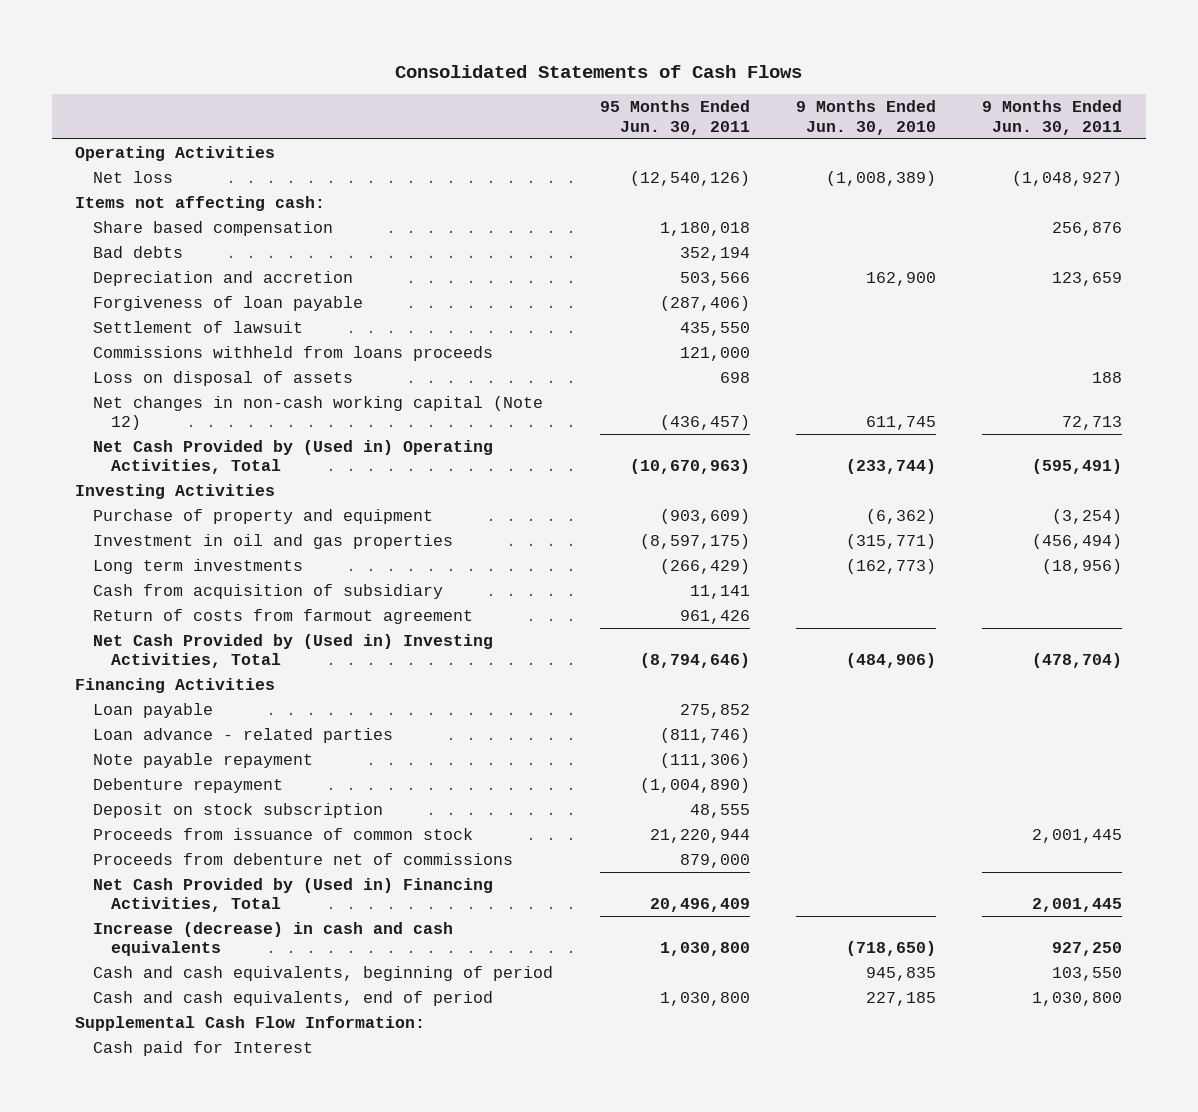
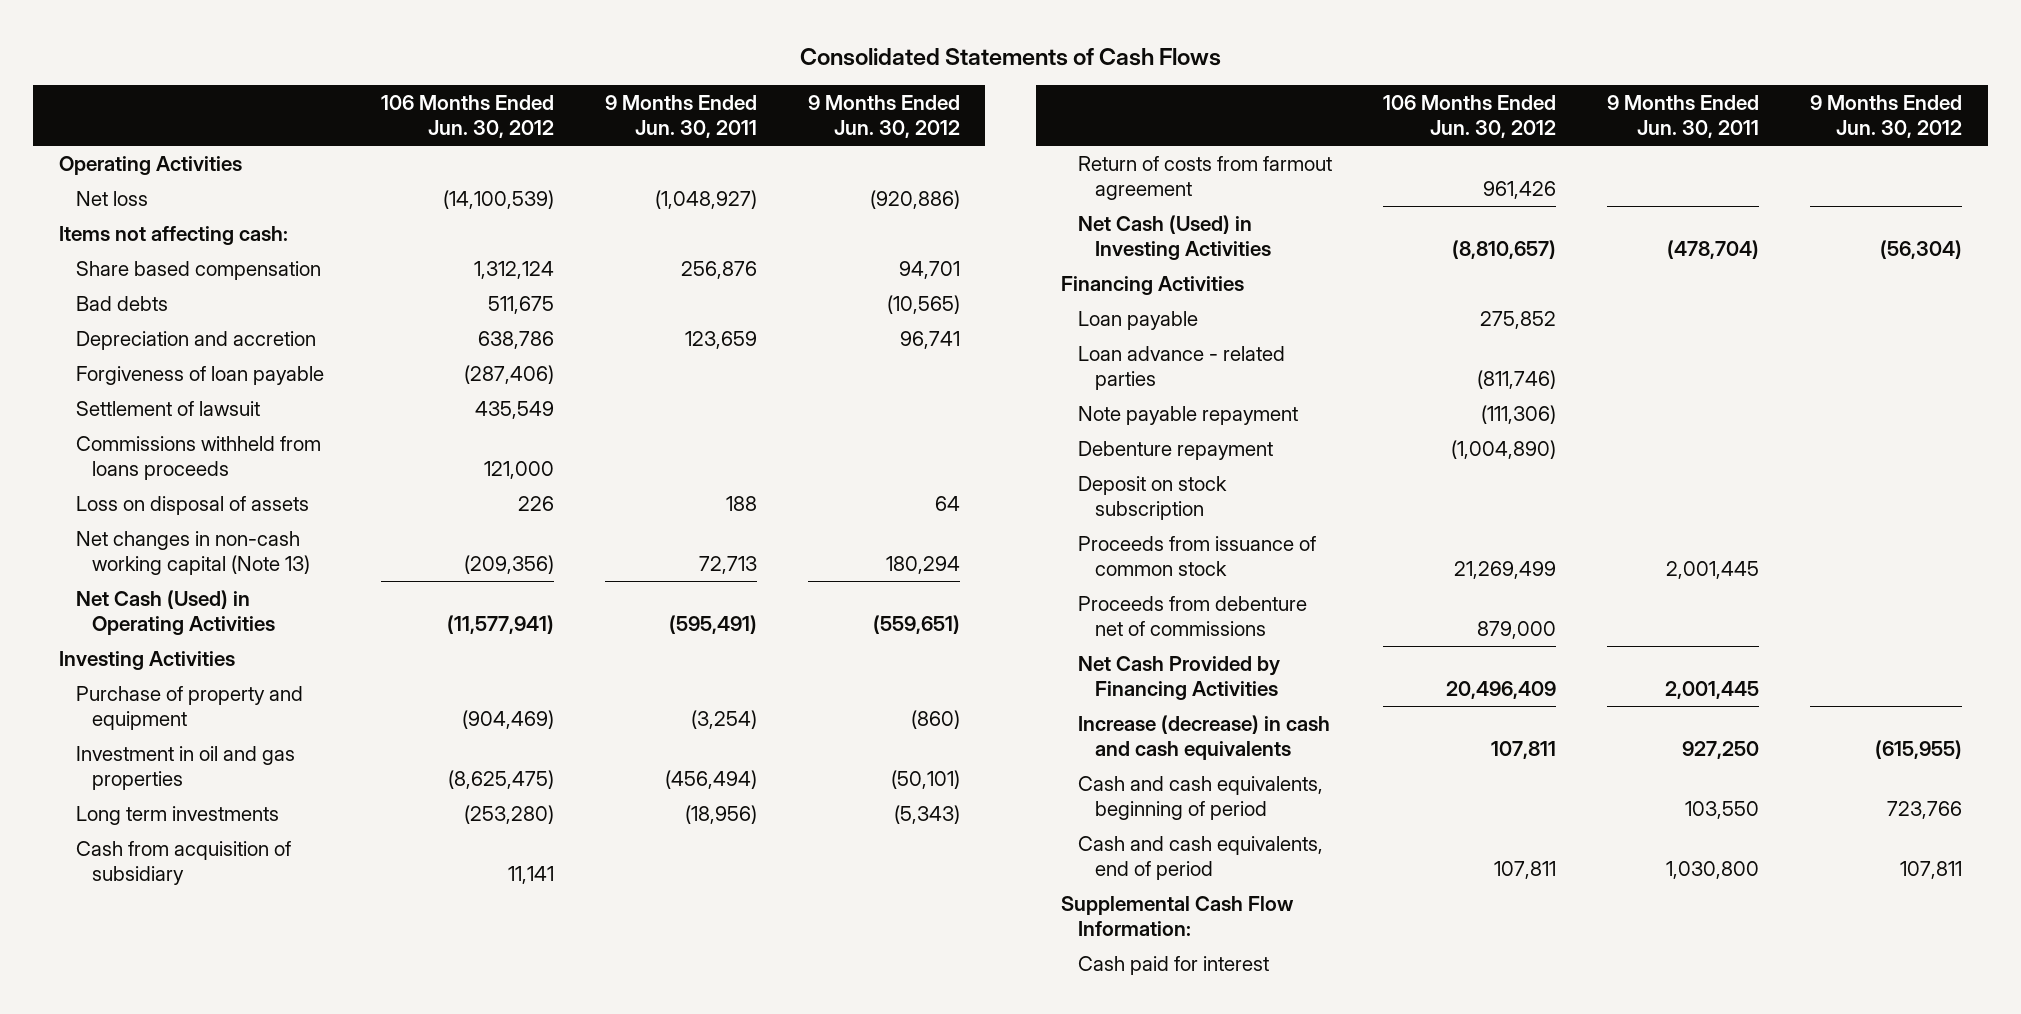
[599,100,750,135] 95 Months Ended Jun. 30, 2011 -> none
[795,100,936,135] 9 Months Ended Jun. 30, 2010 -> none
none -> [380,95,554,139] 106 Months Ended Jun. 30, 2012
none -> [807,95,960,139] 9 Months Ended Jun. 30, 2012
[93,395,544,431] Net changes in non-cash working capital (Note 12) -> [75,530,311,575] Net changes in non-cash working capital (Note 13)
[93,439,494,475] Net Cash Provided by (Used in) Operating Activities, Total -> [75,589,276,635] Net Cash (Used) in Operating Activities
[93,633,494,669] Net Cash Provided by (Used in) Investing Activities, Total -> [1078,214,1271,260] Net Cash (Used) in Investing Activities
[93,877,494,913] Net Cash Provided by (Used in) Financing Activities, Total -> [1078,655,1281,700] Net Cash Provided by Financing Activities
[93,1040,314,1056] Cash paid for Interest -> [1078,955,1270,975] Cash paid for interest

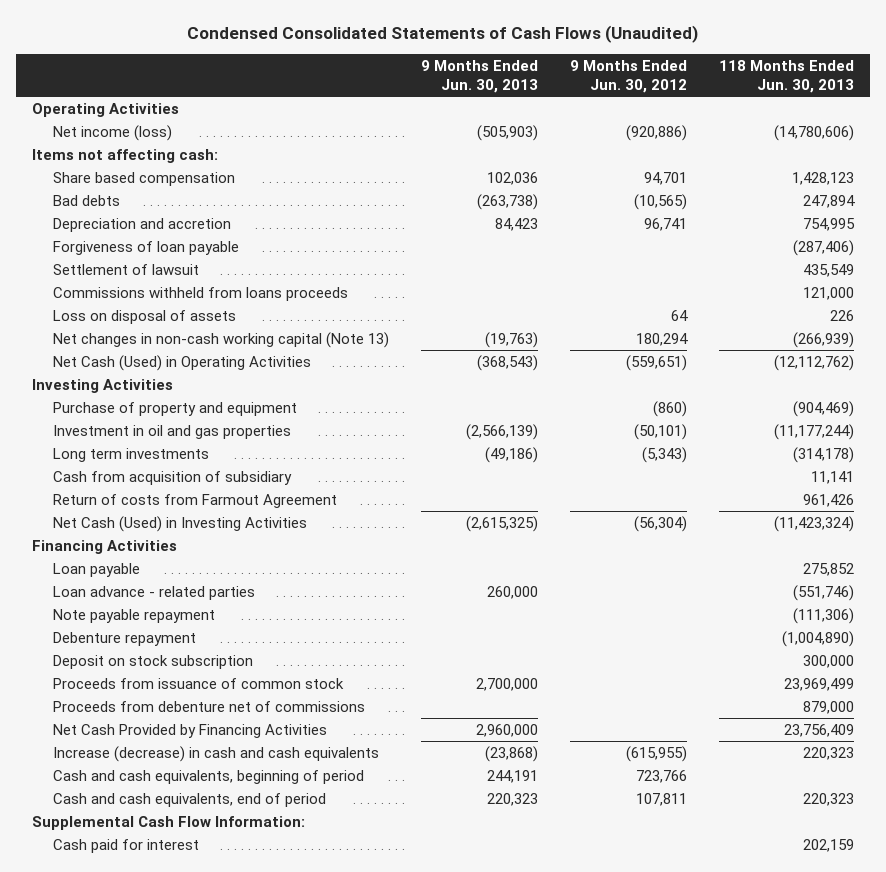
[799,48,1221,67] Consolidated Statements of Cash Flows -> [187,25,699,44] Condensed Consolidated Statements of Cash Flows (Unaudited)
[380,95,554,139] 106 Months Ended Jun. 30, 2012 -> none
[604,95,757,139] 9 Months Ended Jun. 30, 2011 -> none
none -> [421,60,539,93] 9 Months Ended Jun. 30, 2013
none -> [719,60,855,93] 118 Months Ended Jun. 30, 2013
[75,190,148,206] Net loss -> [53,124,173,141] Net income (loss)
[1078,155,1333,200] Return of costs from farmout agreement -> [53,493,338,508] Return of costs from Farmout Agreement

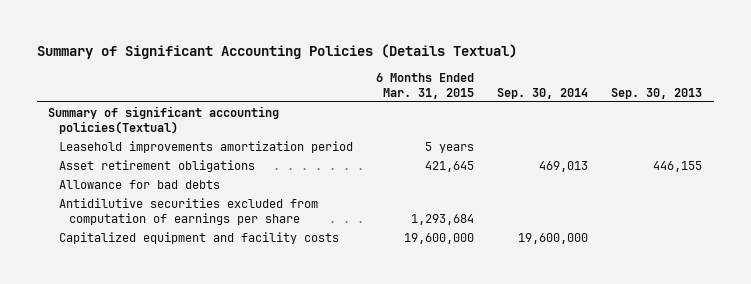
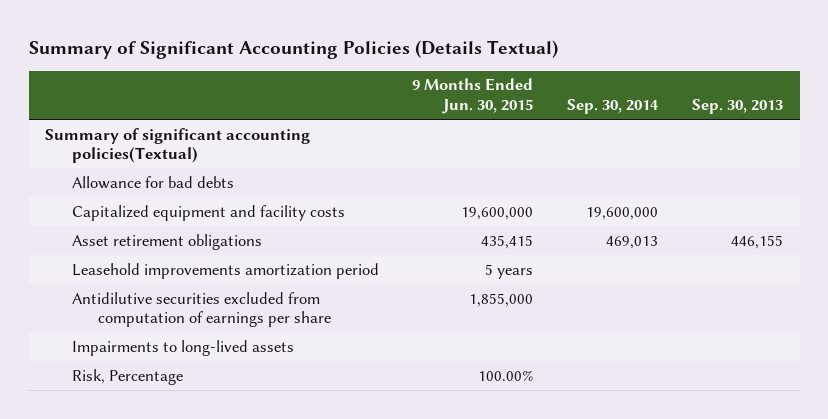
[376,72,475,99] 6 Months Ended Mar. 31, 2015 -> none
none -> [412,78,534,115] 9 Months Ended Jun. 30, 2015
[58,159,255,172] Asset retirement obligations -> [71,233,262,250] Asset retirement obligations
[58,140,353,153] Leasehold improvements amortization period -> [71,262,379,279] Leasehold improvements amortization period
[58,197,318,225] Antidilutive securities excluded from computation of earnings per share -> [71,291,332,328] Antidilutive securities excluded from computation of earnings per share
none -> [71,339,294,356] Impairments to long-lived assets
none -> [71,368,183,385] Risk, Percentage

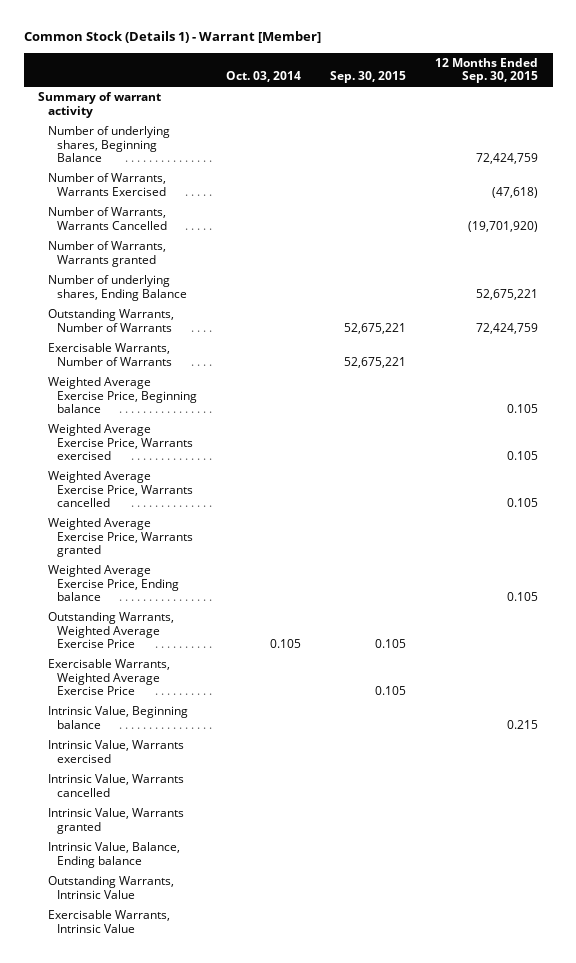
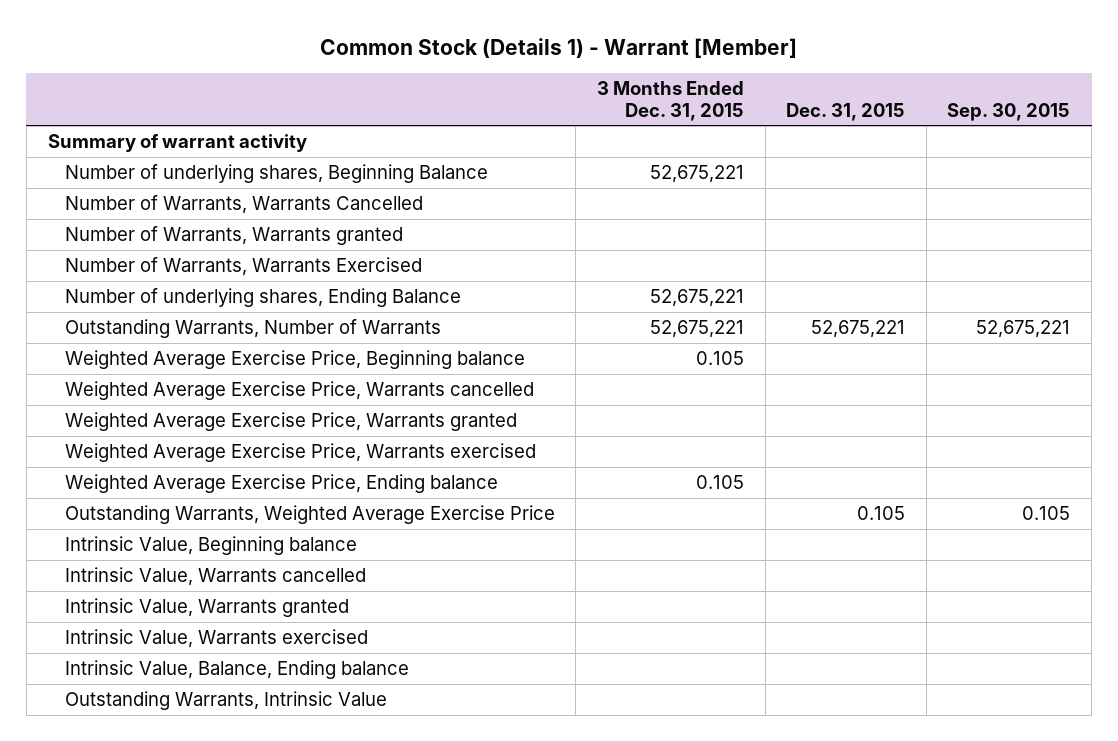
[226,71,302,83] Oct. 03, 2014 -> none
[435,57,539,84] 12 Months Ended Sep. 30, 2015 -> none
none -> [596,81,744,121] 3 Months Ended Dec. 31, 2015
none -> [786,102,906,121] Dec. 31, 2015
[47,173,167,196] Number of Warrants, Warrants Exercised -> [64,256,422,276] Number of Warrants, Warrants Exercised
[47,343,173,366] Exercisable Warrants, Number of Warrants -> none
[47,424,194,460] Weighted Average Exercise Price, Warrants exercised -> [64,442,536,462] Weighted Average Exercise Price, Warrants exercised
[47,659,170,695] Exercisable Warrants, Weighted Average Exercise Price -> none
[47,740,184,763] Intrinsic Value, Warrants exercised -> [64,628,368,648] Intrinsic Value, Warrants exercised
[47,910,170,933] Exercisable Warrants, Intrinsic Value -> none

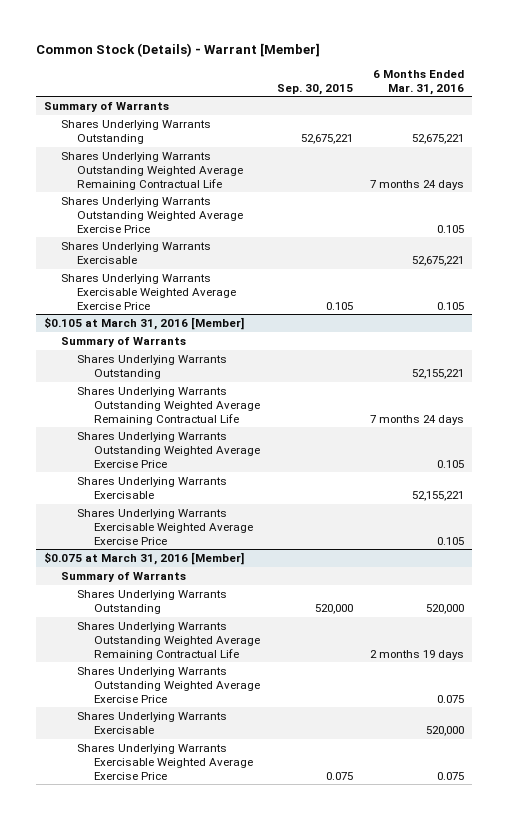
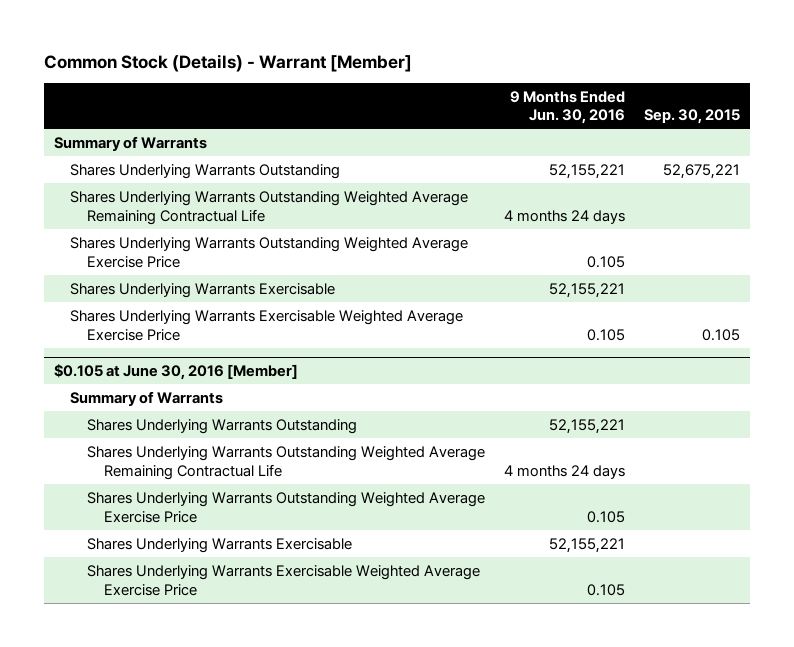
[372,69,464,95] 6 Months Ended Mar. 31, 2016 -> none
none -> [510,90,626,125] 9 Months Ended Jun. 30, 2016
[44,316,245,330] $0.105 at March 31, 2016 [Member] -> [53,364,298,381] $0.105 at June 30, 2016 [Member]
[44,551,245,565] $0.075 at March 31, 2016 [Member] -> none
[60,571,186,582] Summary of Warrants -> none
[77,589,228,614] Shares Underlying Warrants Outstanding -> none
[77,621,260,660] Shares Underlying Warrants Outstanding Weighted Average Remaining Contractual Life -> none
[77,666,260,703] Shares Underlying Warrants Outstanding Weighted Average Exercise Price -> none
[77,711,228,734] Shares Underlying Warrants Exercisable -> none
[77,743,253,780] Shares Underlying Warrants Exercisable Weighted Average Exercise Price -> none

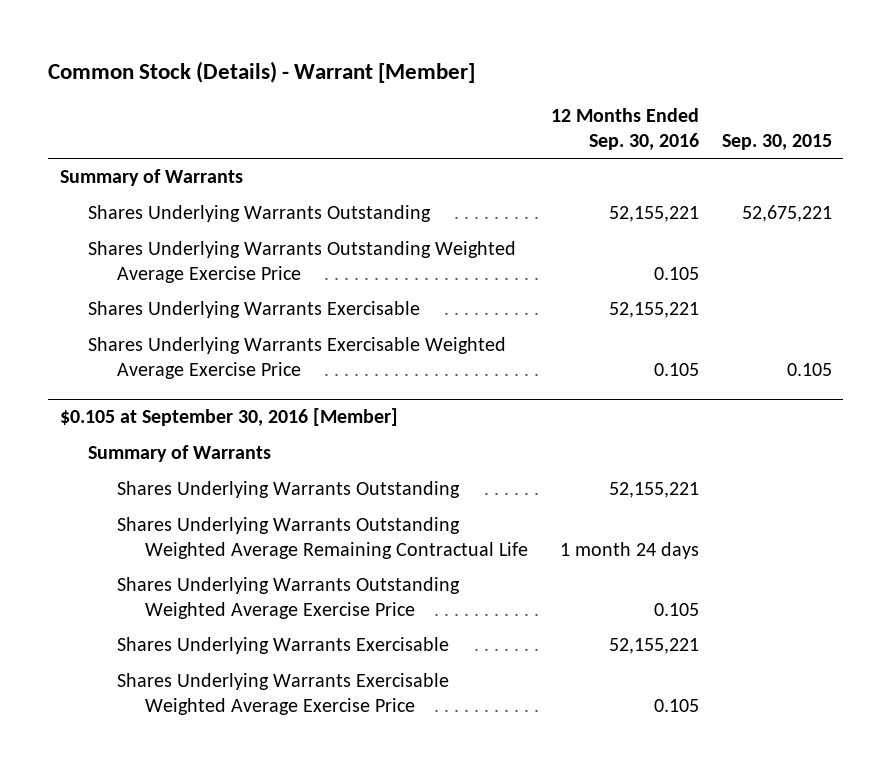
[510,90,626,125] 9 Months Ended Jun. 30, 2016 -> none
none -> [550,108,699,150] 12 Months Ended Sep. 30, 2016
[70,190,469,225] Shares Underlying Warrants Outstanding Weighted Average Remaining Contractual Life -> none
[53,364,298,381] $0.105 at June 30, 2016 [Member] -> [59,408,398,427] $0.105 at September 30, 2016 [Member]

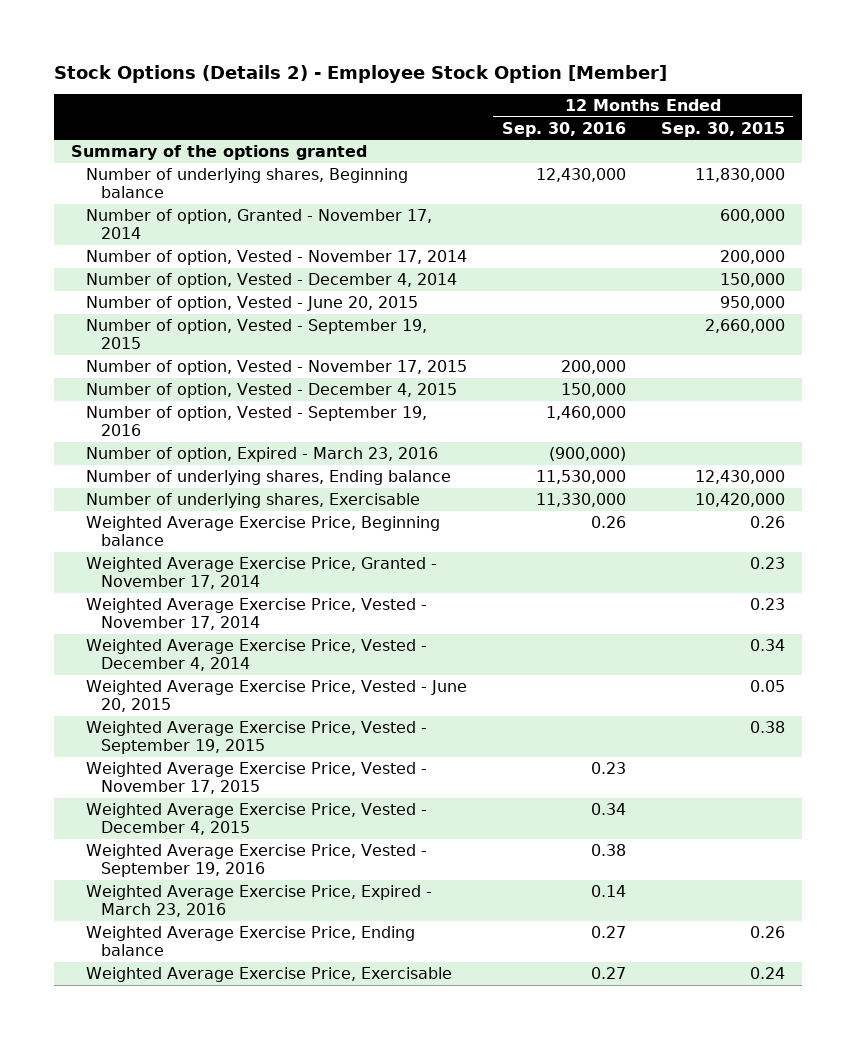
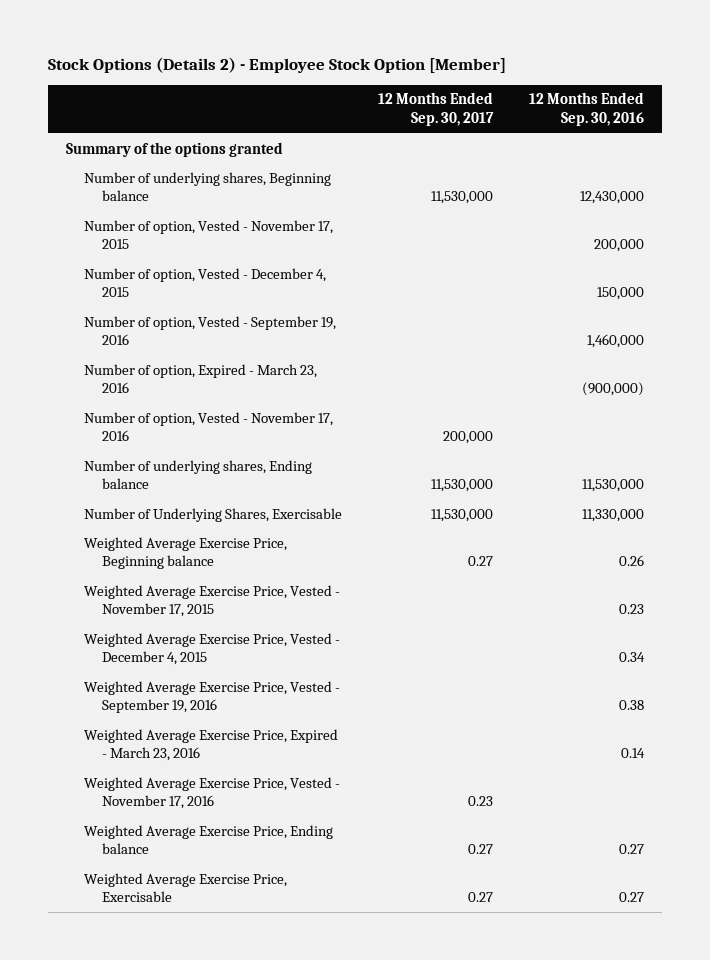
[660,121,785,137] Sep. 30, 2015 -> none
none -> [378,92,495,126] 12 Months Ended Sep. 30, 2017
[86,209,433,240] Number of option, Granted - November 17, 2014 -> none
[86,250,468,266] Number of option, Vested - November 17, 2014 -> none
[86,273,458,289] Number of option, Vested - December 4, 2014 -> none
[86,296,419,312] Number of option, Vested - June 20, 2015 -> none
[86,319,428,350] Number of option, Vested - September 19, 2015 -> none
none -> [83,411,333,442] Number of option, Vested - November 17, 2016
[86,493,421,509] Number of underlying shares, Exercisable -> [83,507,342,522] Number of Underlying Shares, Exercisable
[86,557,438,590] Weighted Average Exercise Price, Granted - November 17, 2014 -> none
[86,598,428,631] Weighted Average Exercise Price, Vested - November 17, 2014 -> none
[86,639,428,672] Weighted Average Exercise Price, Vested - December 4, 2014 -> none
[86,680,468,713] Weighted Average Exercise Price, Vested - June 20, 2015 -> none
[86,721,428,755] Weighted Average Exercise Price, Vested - September 19, 2015 -> none
none -> [83,776,340,810] Weighted Average Exercise Price, Vested - November 17, 2016

